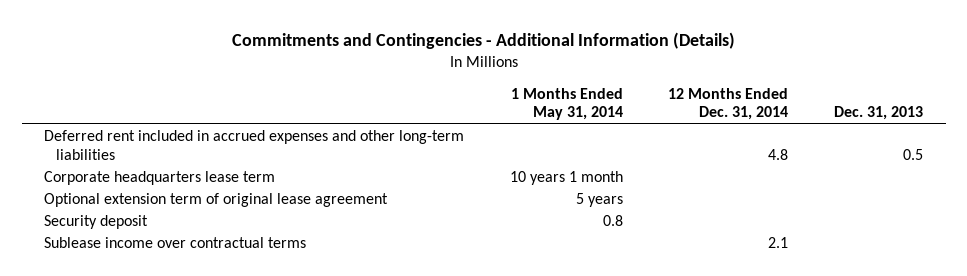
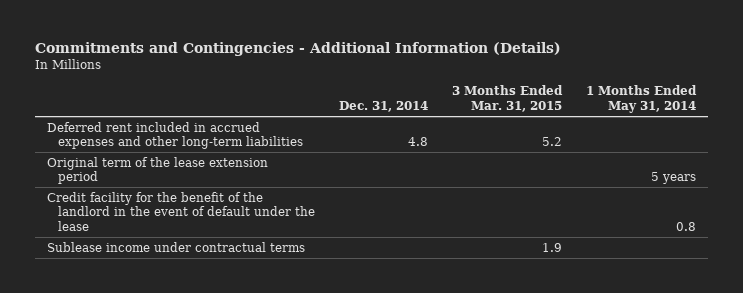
[668,88,789,121] 12 Months Ended Dec. 31, 2014 -> none
[833,106,923,121] Dec. 31, 2013 -> none
none -> [338,100,428,112] Dec. 31, 2014
none -> [451,85,563,112] 3 Months Ended Mar. 31, 2015
[44,171,276,186] Corporate headquarters lease term -> none
[44,193,389,208] Optional extension term of original lease agreement -> [47,156,269,185] Original term of the lease extension period
[44,215,149,230] Security deposit -> [47,191,315,231] Credit facility for the benefit of the landlord in the event of default under the lease
[44,237,307,249] Sublease income over contractual terms -> [47,241,306,252] Sublease income under contractual terms

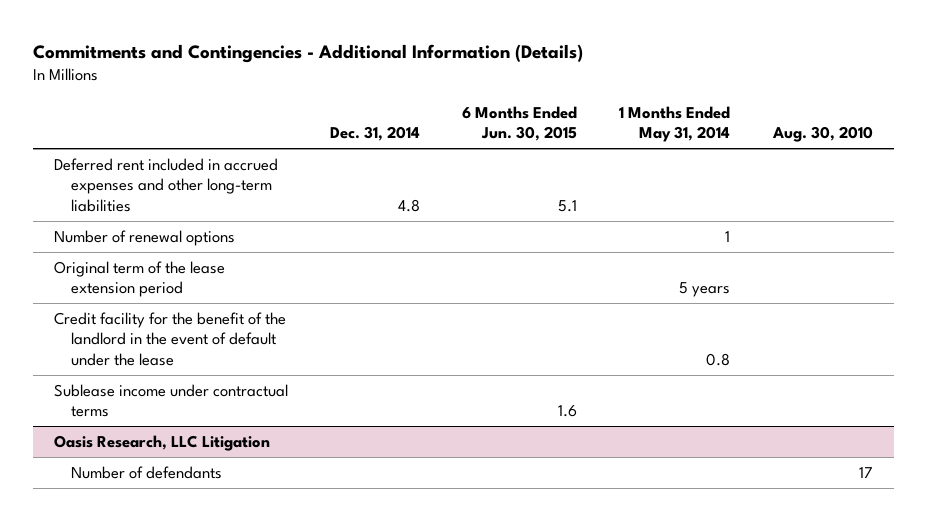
[451,85,563,112] 3 Months Ended Mar. 31, 2015 -> none
none -> [462,105,578,142] 6 Months Ended Jun. 30, 2015
none -> [771,126,873,143] Aug. 30, 2010
none -> [53,229,235,246] Number of renewal options
none -> [53,434,270,451] Oasis Research, LLC Litigation
none -> [71,465,223,479] Number of defendants

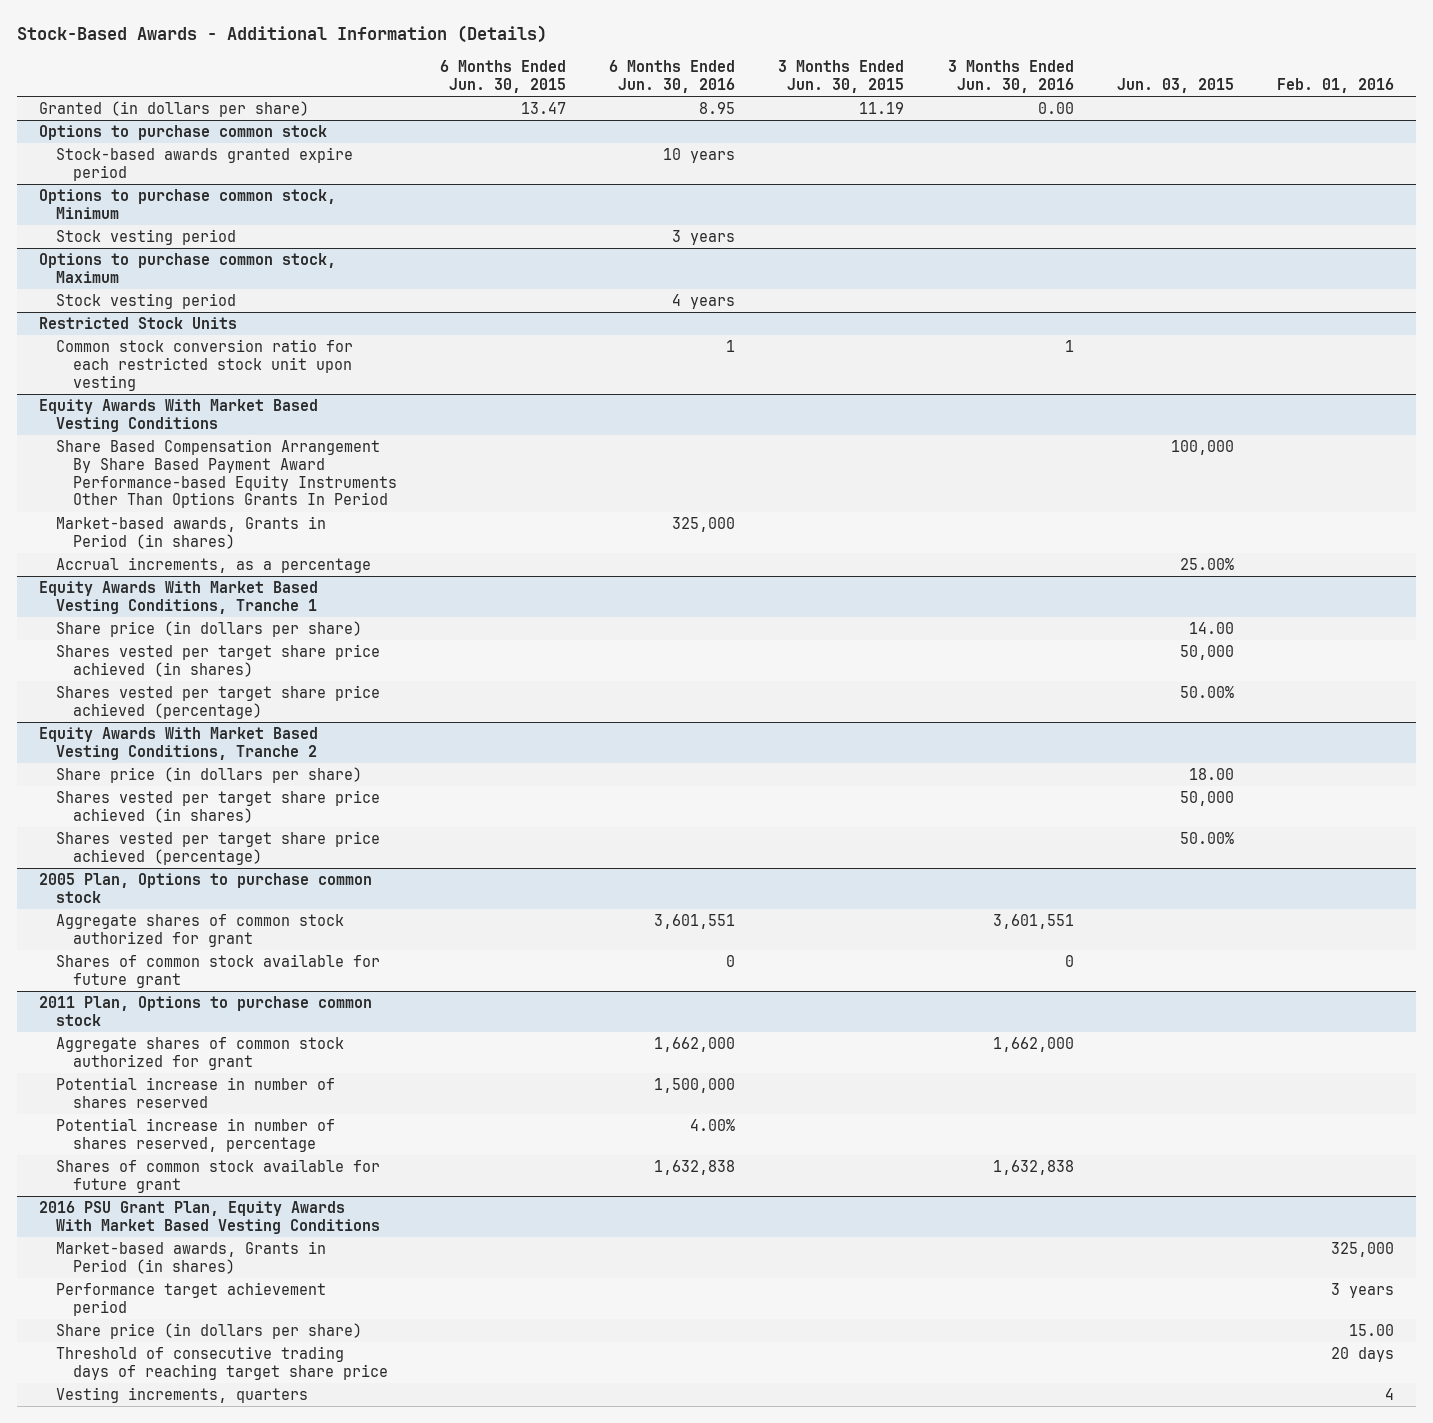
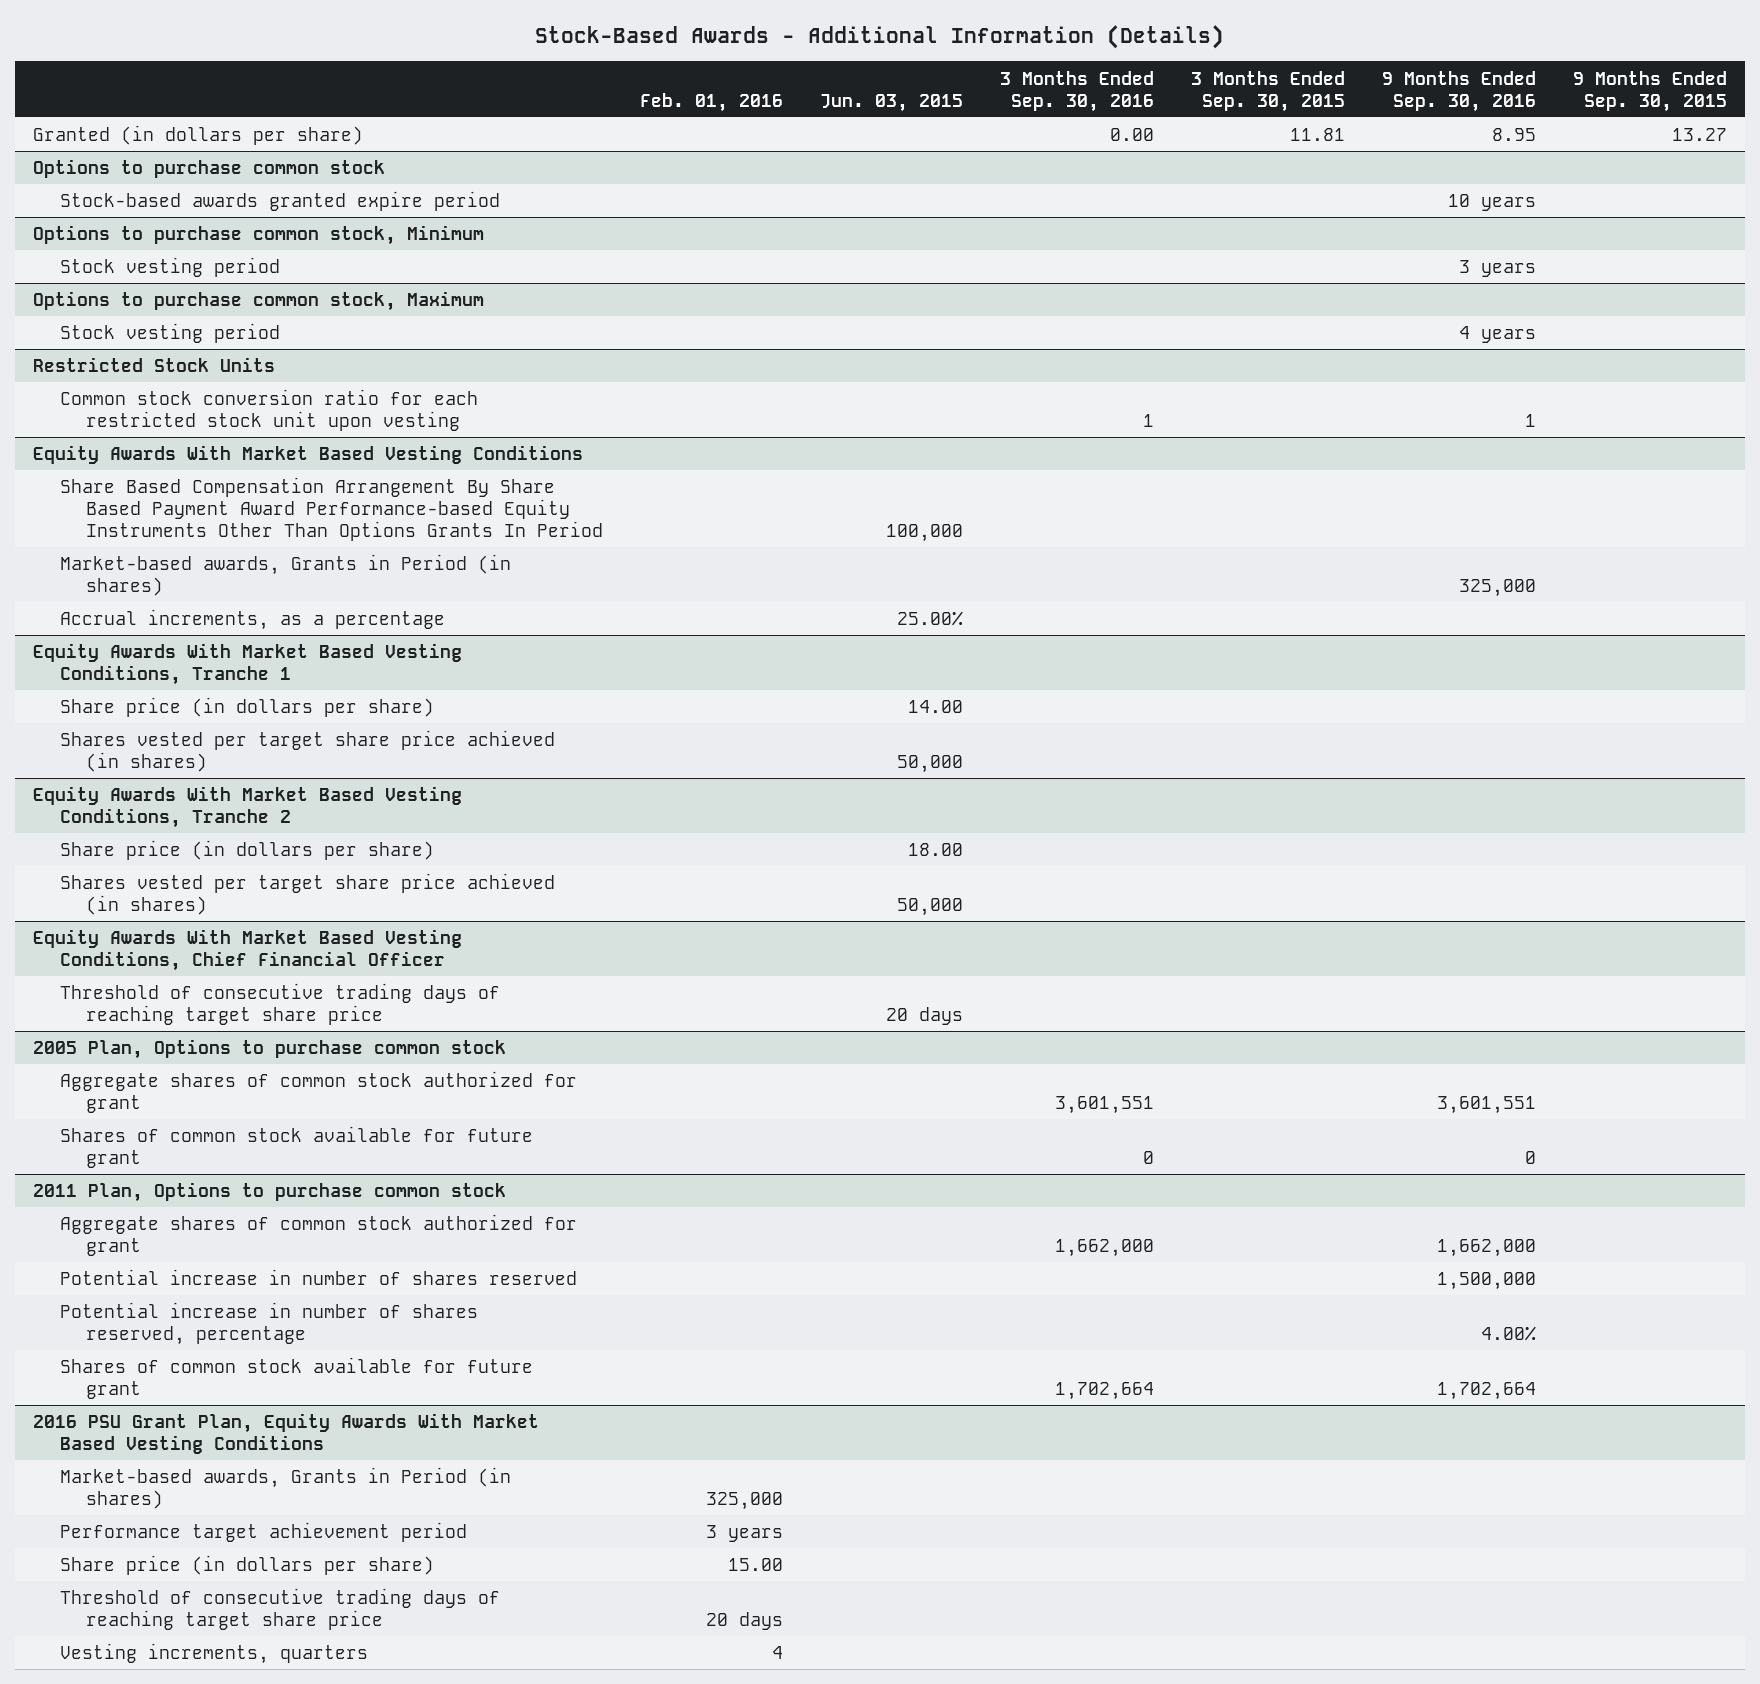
[440,60,567,93] 6 Months Ended Jun. 30, 2015 -> none
[609,60,736,93] 6 Months Ended Jun. 30, 2016 -> none
[778,60,905,93] 3 Months Ended Jun. 30, 2015 -> none
[947,60,1074,93] 3 Months Ended Jun. 30, 2016 -> none
none -> [999,70,1154,112] 3 Months Ended Sep. 30, 2016
none -> [1190,70,1345,112] 3 Months Ended Sep. 30, 2015
none -> [1381,70,1536,112] 9 Months Ended Sep. 30, 2016
none -> [1572,70,1727,112] 9 Months Ended Sep. 30, 2015
[55,685,380,719] Shares vested per target share price achieved (percentage) -> none
[55,831,380,865] Shares vested per target share price achieved (percentage) -> none
none -> [33,929,463,972] Equity Awards With Market Based Vesting Conditions, Chief Financial Officer
none -> [59,983,500,1026] Threshold of consecutive trading days of reaching target share price

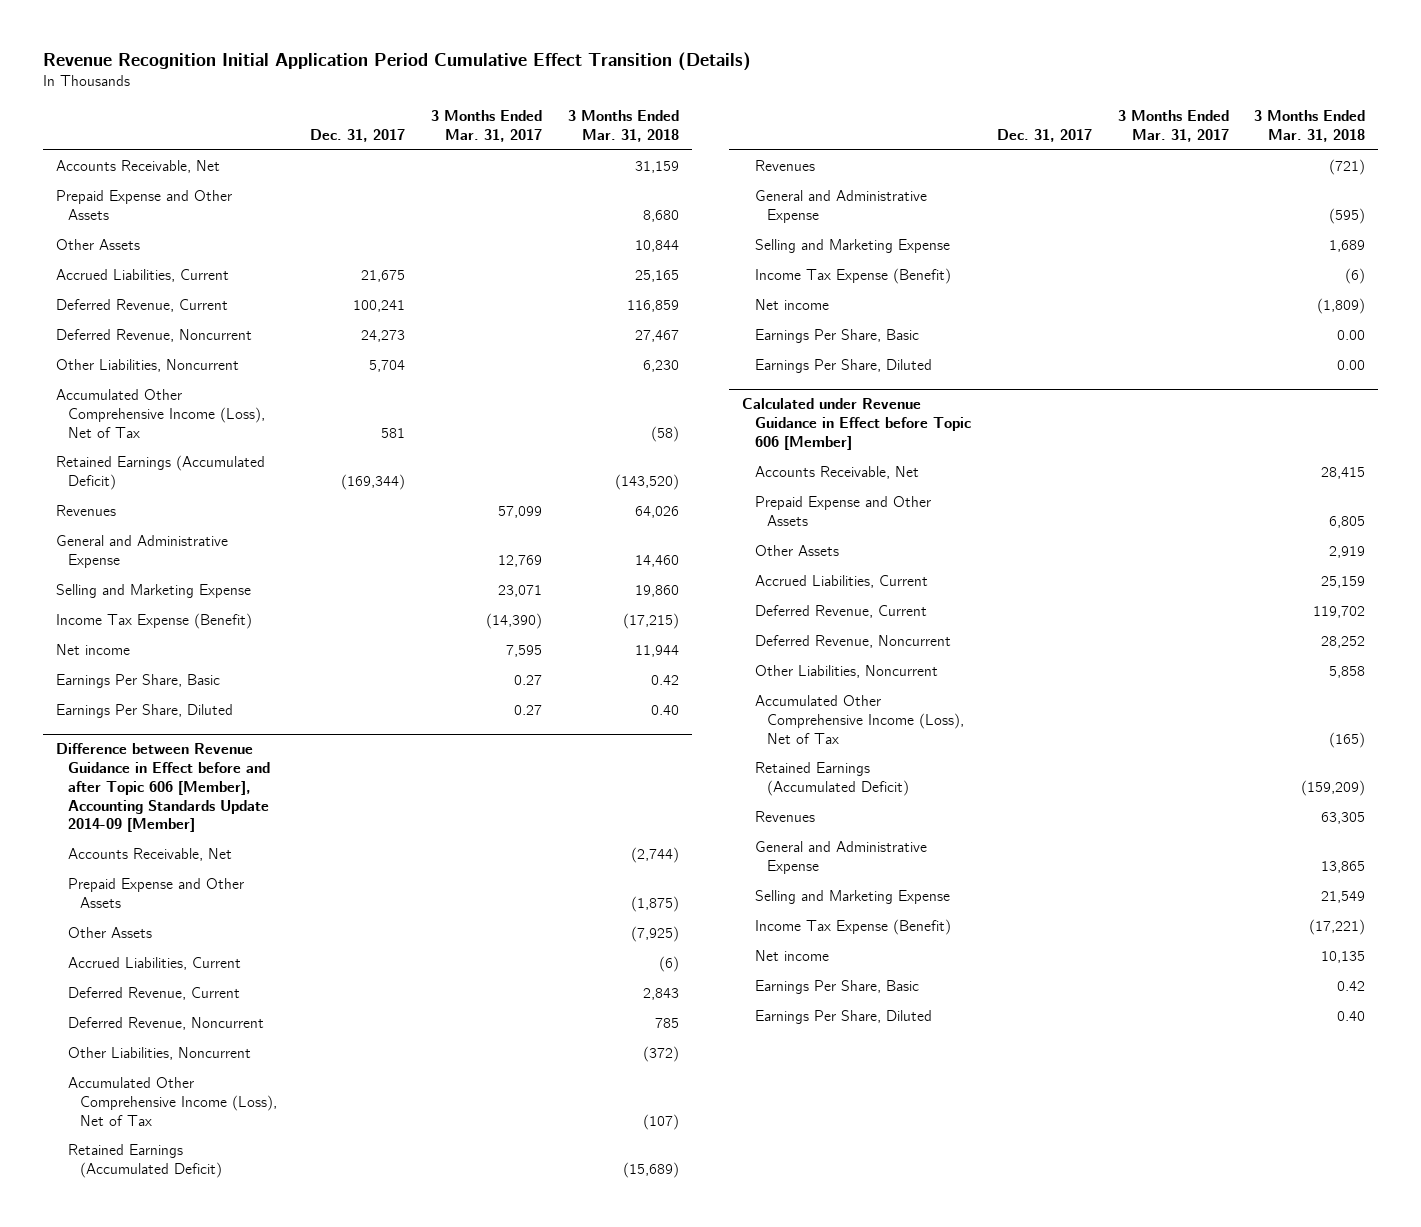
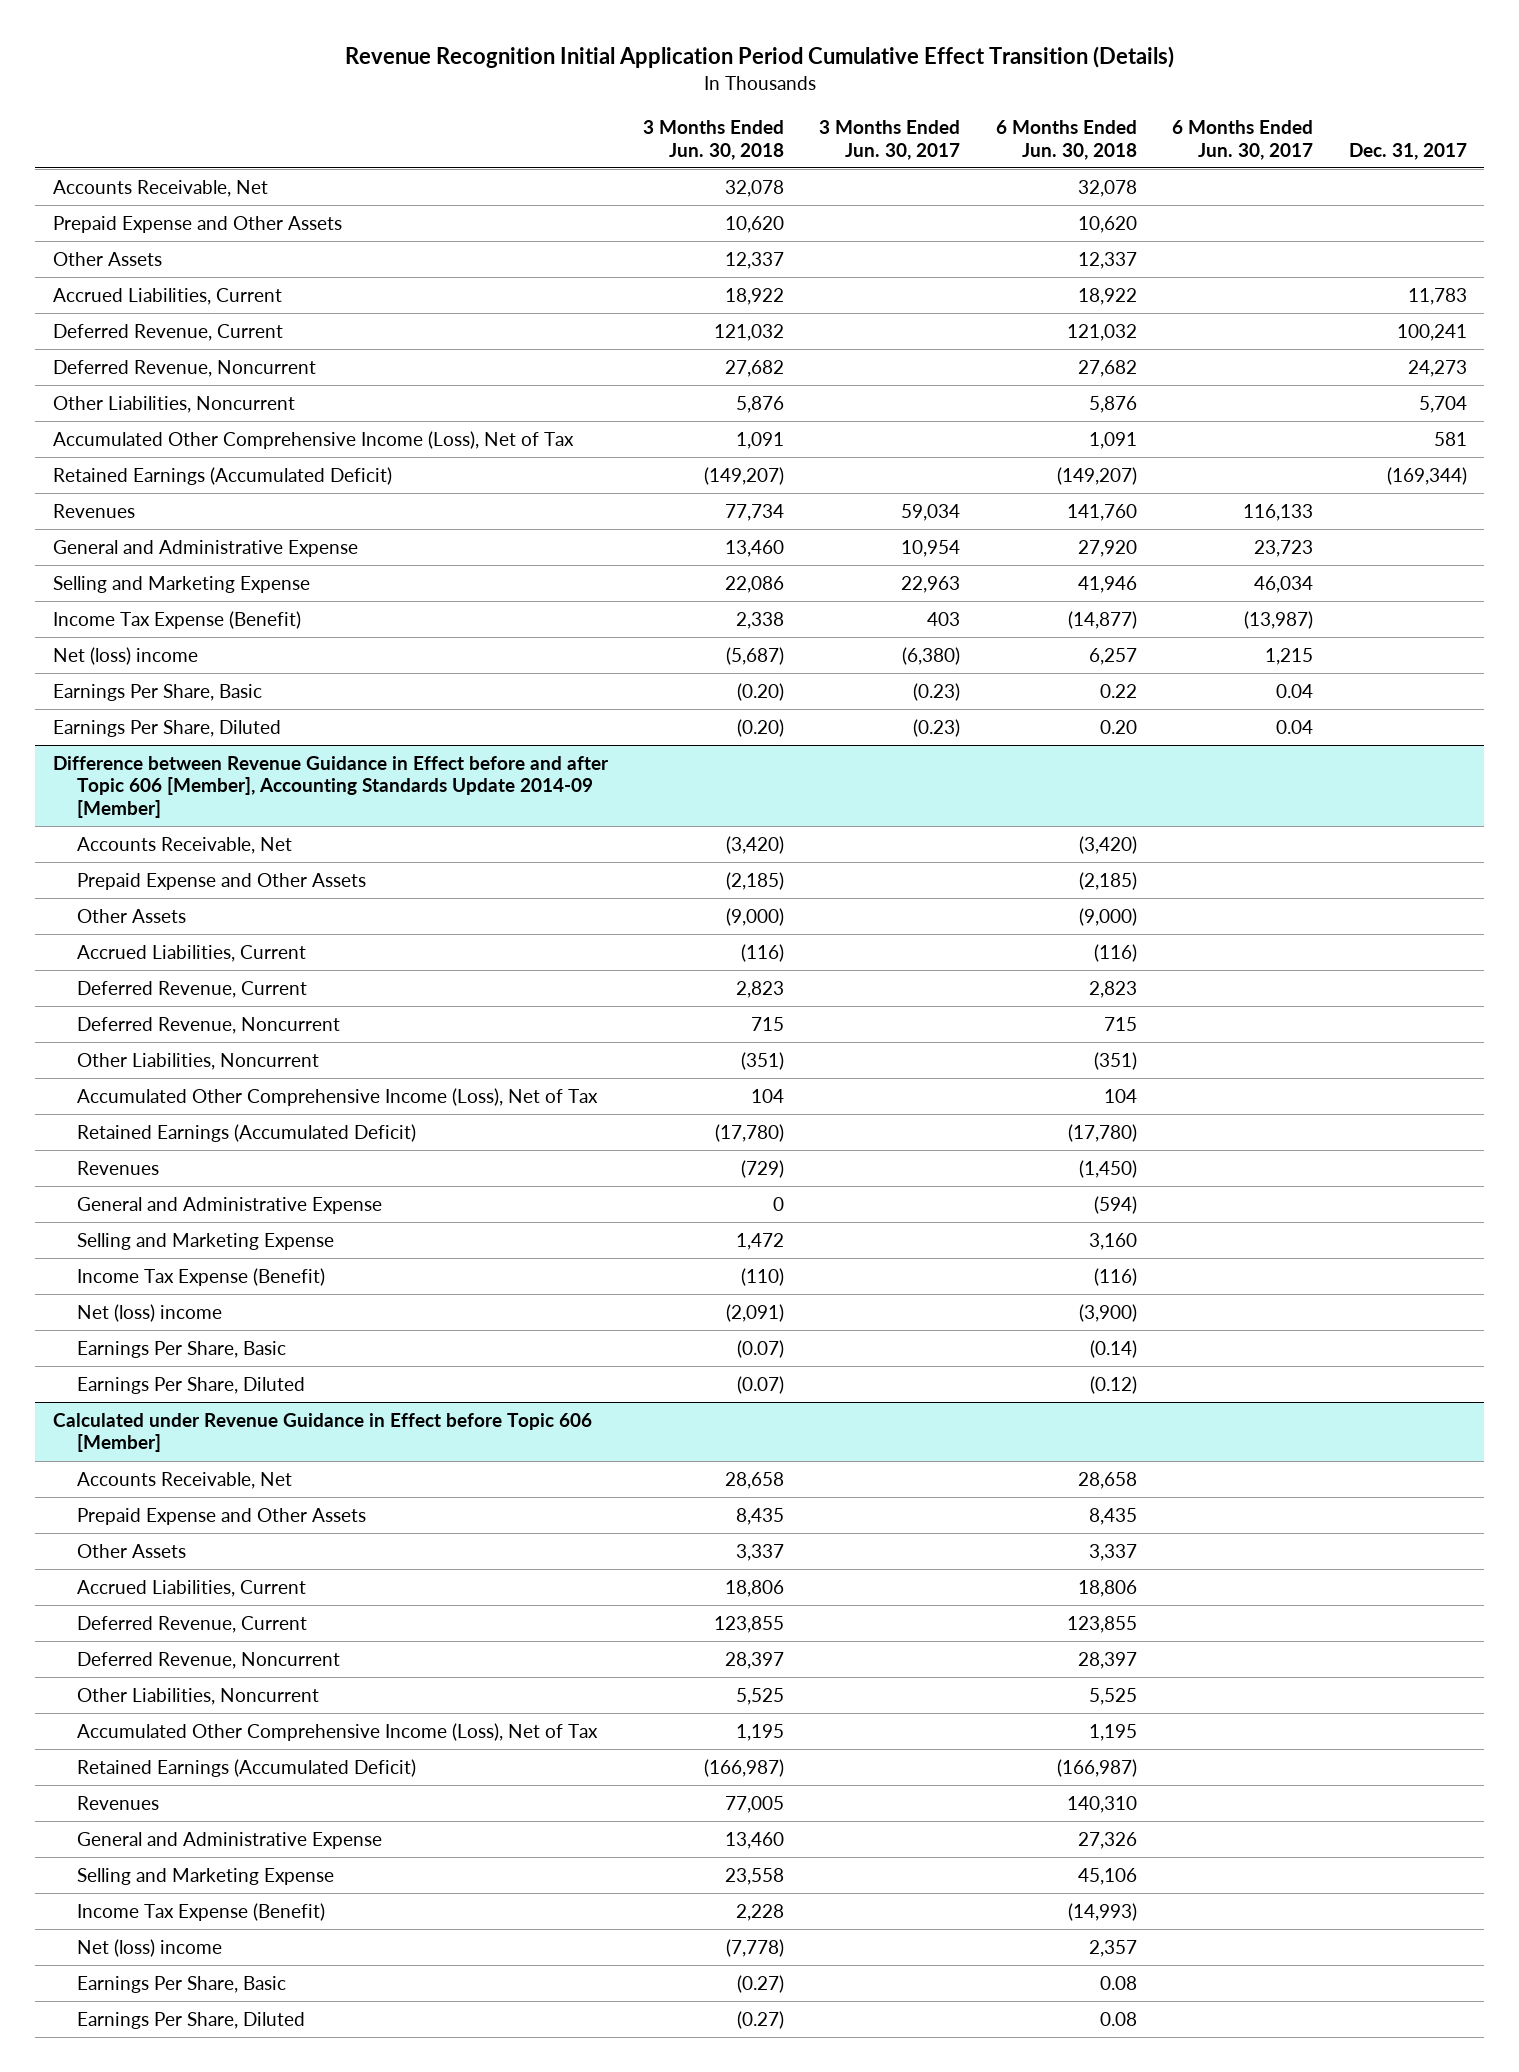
[430,110,542,143] 3 Months Ended Mar. 31, 2017 -> none
[567,110,679,143] 3 Months Ended Mar. 31, 2018 -> none
none -> [642,120,784,160] 3 Months Ended Jun. 30, 2018
none -> [819,120,961,160] 3 Months Ended Jun. 30, 2017
none -> [995,120,1137,160] 6 Months Ended Jun. 30, 2018
none -> [1172,120,1314,160] 6 Months Ended Jun. 30, 2017
[361,270,406,283] 21,675 -> [1407,287,1467,305] 11,783
[55,644,130,656] Net income -> [52,646,198,665] Net (loss) income
[754,299,829,311] Net income -> [76,1303,222,1322] Net (loss) income
[754,950,829,962] Net income -> [76,1938,222,1957] Net (loss) income

